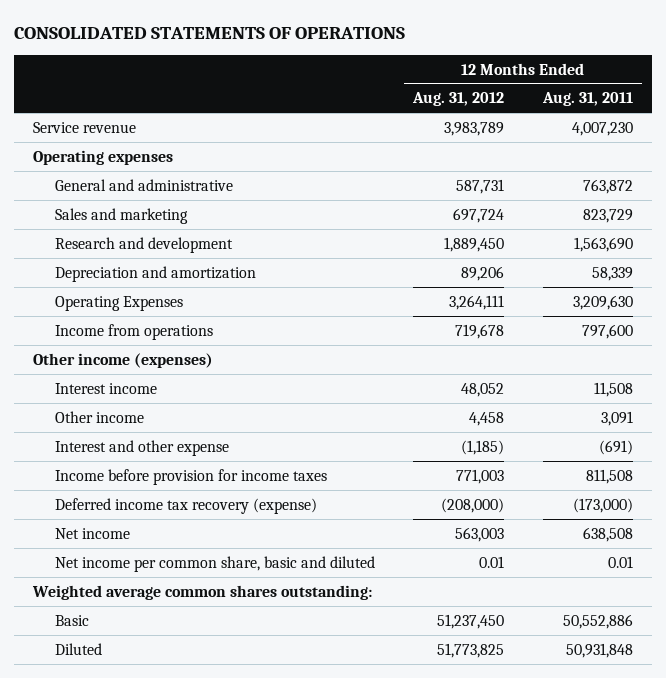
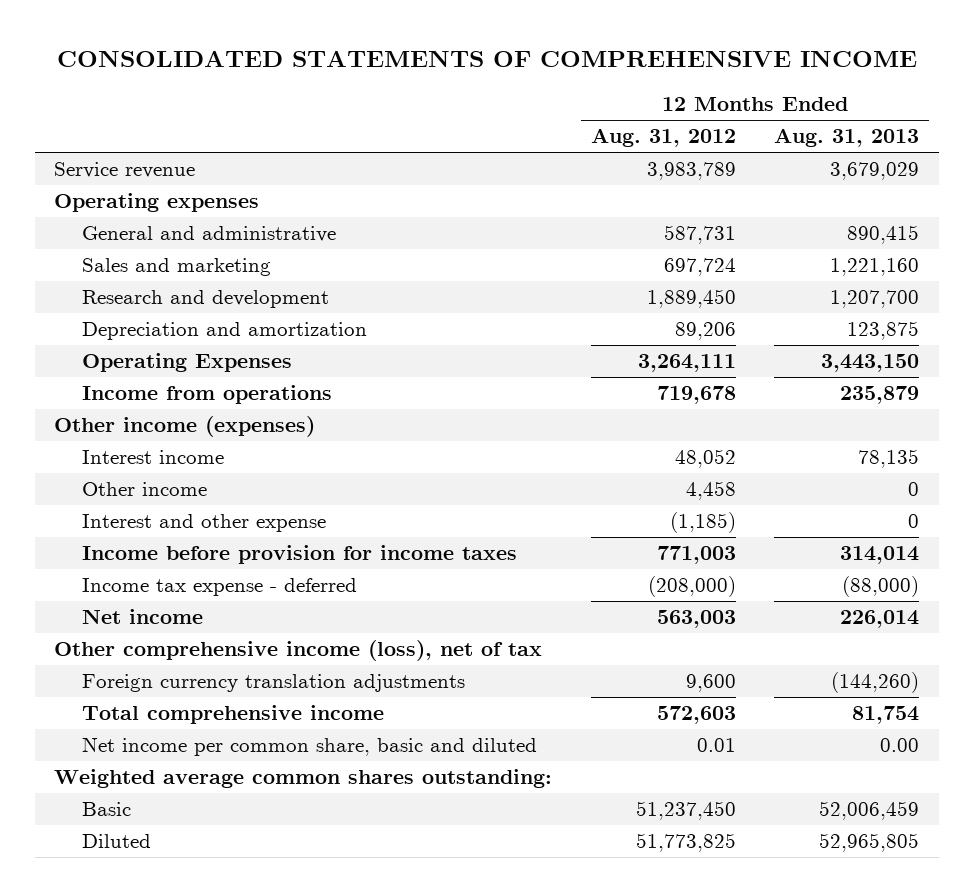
[13,26,405,39] CONSOLIDATED STATEMENTS OF OPERATIONS -> [56,50,917,68] CONSOLIDATED STATEMENTS OF COMPREHENSIVE INCOME
[541,92,633,107] Aug. 31, 2011 -> none
none -> [774,128,920,148] Aug. 31, 2013
[54,497,317,514] Deferred income tax recovery (expense) -> [82,578,358,597] Income tax expense - deferred
none -> [54,640,543,662] Other comprehensive income (loss), net of tax
none -> [82,674,466,693] Foreign currency translation adjustments
none -> [82,705,385,725] Total comprehensive income

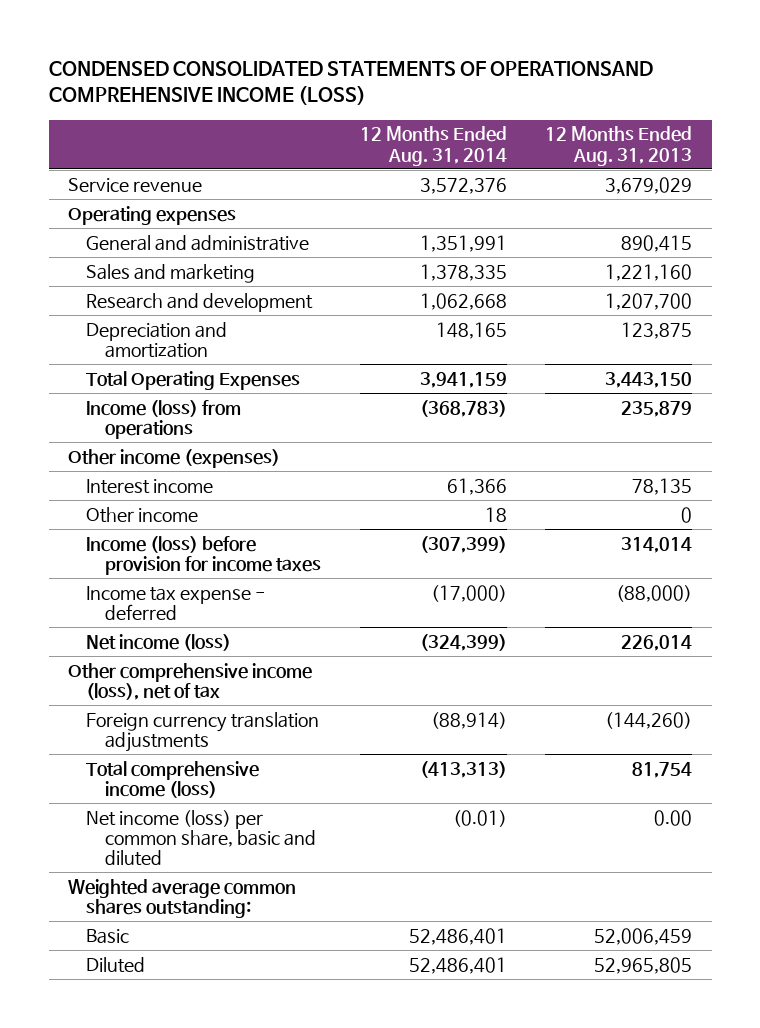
[56,50,917,68] CONSOLIDATED STATEMENTS OF COMPREHENSIVE INCOME -> [48,60,653,106] CONDENSED CONSOLIDATED STATEMENTS OF OPERATIONSAND COMPREHENSIVE INCOME (LOSS)
[590,128,736,148] Aug. 31, 2012 -> none
none -> [359,126,507,166] 12 Months Ended Aug. 31, 2014
[82,353,293,373] Operating Expenses -> [86,370,301,390] Total Operating Expenses
[82,385,333,405] Income from operations -> [86,399,242,439] Income (loss) from operations
[82,514,327,533] Interest and other expense -> none
[82,545,518,565] Income before provision for income taxes -> [86,535,321,575] Income (loss) before provision for income taxes
[82,609,204,625] Net income -> [86,633,232,651] Net income (loss)
[82,705,385,725] Total comprehensive income -> [86,760,260,798] Total comprehensive income (loss)
[82,737,538,757] Net income per common share, basic and diluted -> [86,809,316,866] Net income (loss) per common share, basic and diluted

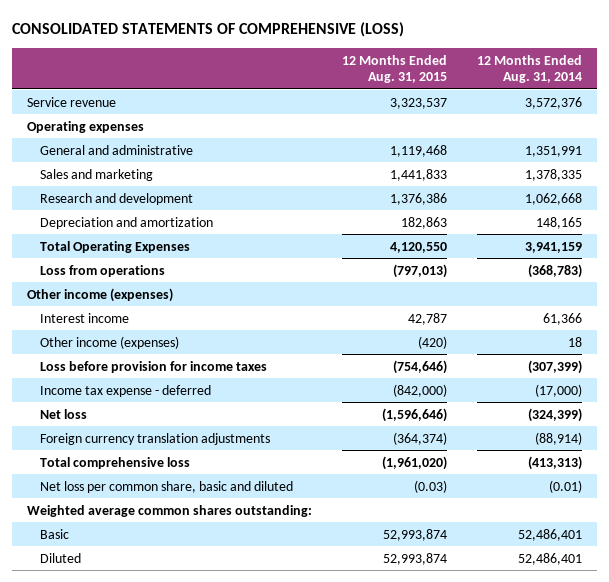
[48,60,653,106] CONDENSED CONSOLIDATED STATEMENTS OF OPERATIONSAND COMPREHENSIVE INCOME (LOSS) -> [12,21,405,37] CONSOLIDATED STATEMENTS OF COMPREHENSIVE (LOSS)
[545,126,693,166] 12 Months Ended Aug. 31, 2013 -> none
none -> [341,54,447,84] 12 Months Ended Aug. 31, 2015
[86,399,242,439] Income (loss) from operations -> [39,264,165,277] Loss from operations
[86,506,199,523] Other income -> [39,335,179,349] Other income (expenses)
[86,535,321,575] Income (loss) before provision for income taxes -> [39,360,267,373] Loss before provision for income taxes
[68,662,313,700] Other comprehensive income (loss), net of tax -> none
[86,633,232,651] Net income (loss) -> [39,408,87,419] Net loss
[86,760,260,798] Total comprehensive income (loss) -> [39,456,190,469] Total comprehensive loss
[86,809,316,866] Net income (loss) per common share, basic and diluted -> [39,480,293,493] Net loss per common share, basic and diluted

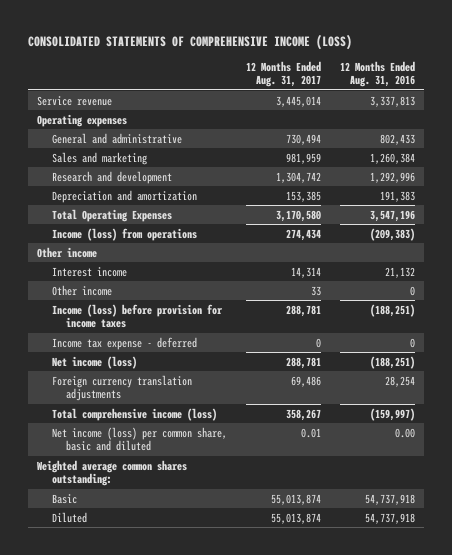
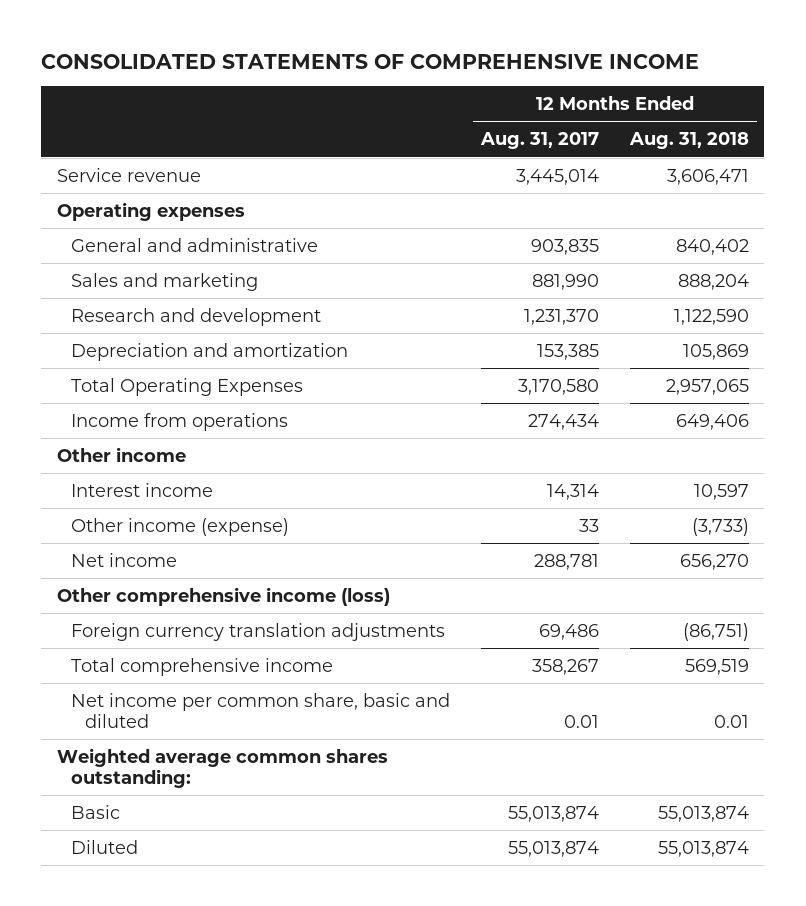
[27,33,352,50] CONSOLIDATED STATEMENTS OF COMPREHENSIVE INCOME (LOSS) -> [41,53,700,69] CONSOLIDATED STATEMENTS OF COMPREHENSIVE INCOME
[339,60,415,88] 12 Months Ended Aug. 31, 2016 -> none
none -> [628,132,749,150] Aug. 31, 2018
[285,133,321,145] 730,494 -> [530,238,599,255] 903,835
[285,152,321,164] 981,959 -> [531,273,599,290] 881,990
[275,171,321,183] 1,304,742 -> [523,308,599,325] 1,231,370
[51,227,197,241] Income (loss) from operations -> [70,412,288,431] Income from operations
[51,303,223,329] Income (loss) before provision for income taxes -> none
[51,336,197,350] Income tax expense - deferred -> none
[51,284,112,296] Other income -> [70,517,289,536] Other income (expense)
[51,355,137,369] Net income (loss) -> [70,552,177,567] Net income
none -> [56,586,390,606] Other comprehensive income (loss)
[51,407,217,421] Total comprehensive income (loss) -> [70,657,333,676] Total comprehensive income
[51,426,227,452] Net income (loss) per common share, basic and diluted -> [70,692,450,729] Net income per common share, basic and diluted

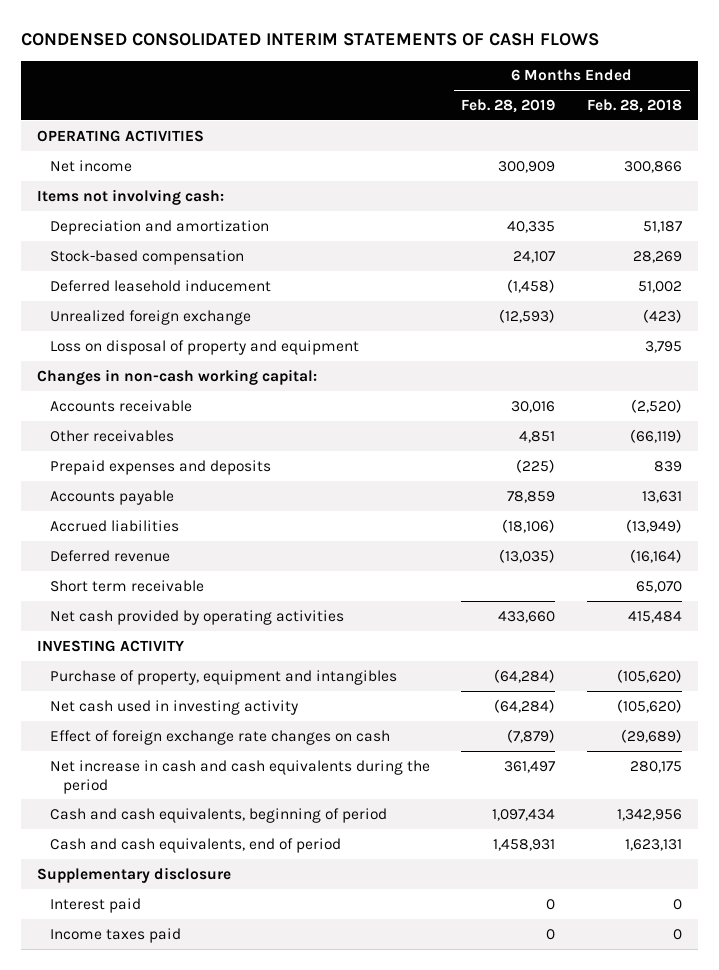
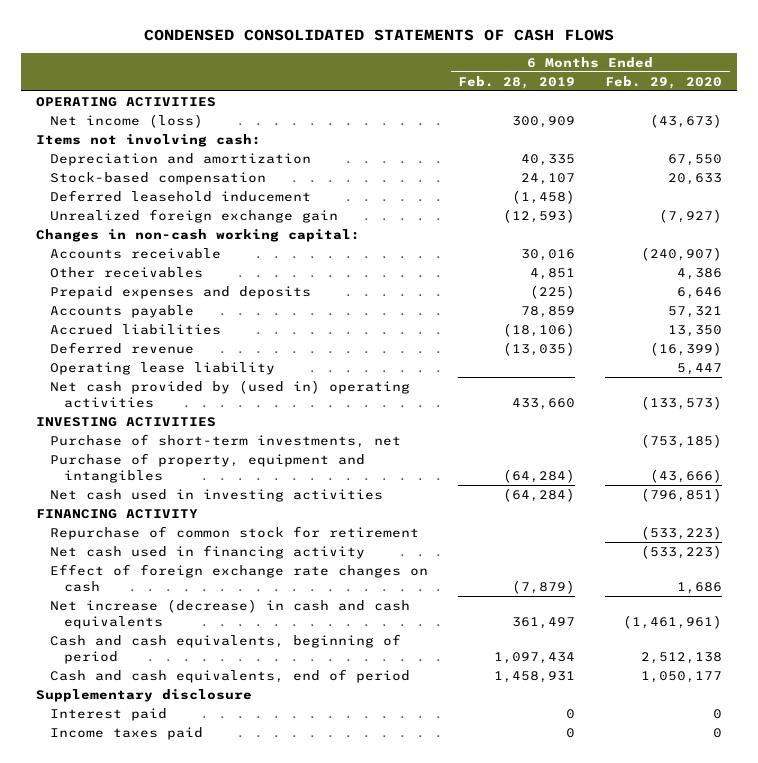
[21,33,600,47] CONDENSED CONSOLIDATED INTERIM STATEMENTS OF CASH FLOWS -> [144,29,615,42] CONDENSED CONSOLIDATED STATEMENTS OF CASH FLOWS
[586,99,682,114] Feb. 28, 2018 -> none
none -> [605,75,723,89] Feb. 29, 2020
[49,159,132,172] Net income -> [49,113,203,128] Net income (loss)
[49,339,359,355] Loss on disposal of property and equipment -> none
[49,309,251,325] Unrealized foreign exchange -> [49,208,338,223] Unrealized foreign exchange gain
[49,579,204,592] Short term receivable -> none
none -> [49,361,275,375] Operating lease liability
[49,609,344,625] Net cash provided by operating activities -> [49,379,410,408] Net cash provided by (used in) operating activities
[37,639,185,652] INVESTING ACTIVITY -> [35,416,216,427] INVESTING ACTIVITIES
none -> [49,433,401,448] Purchase of short-term investments, net
[49,699,298,715] Net cash used in investing activity -> [49,488,383,502] Net cash used in investing activities
none -> [35,508,198,519] FINANCING ACTIVITY
none -> [49,525,419,540] Repurchase of common stock for retirement
none -> [49,544,365,559] Net cash used in financing activity
[49,759,430,794] Net increase in cash and cash equivalents during the period -> [49,598,410,629] Net increase (decrease) in cash and cash equivalents

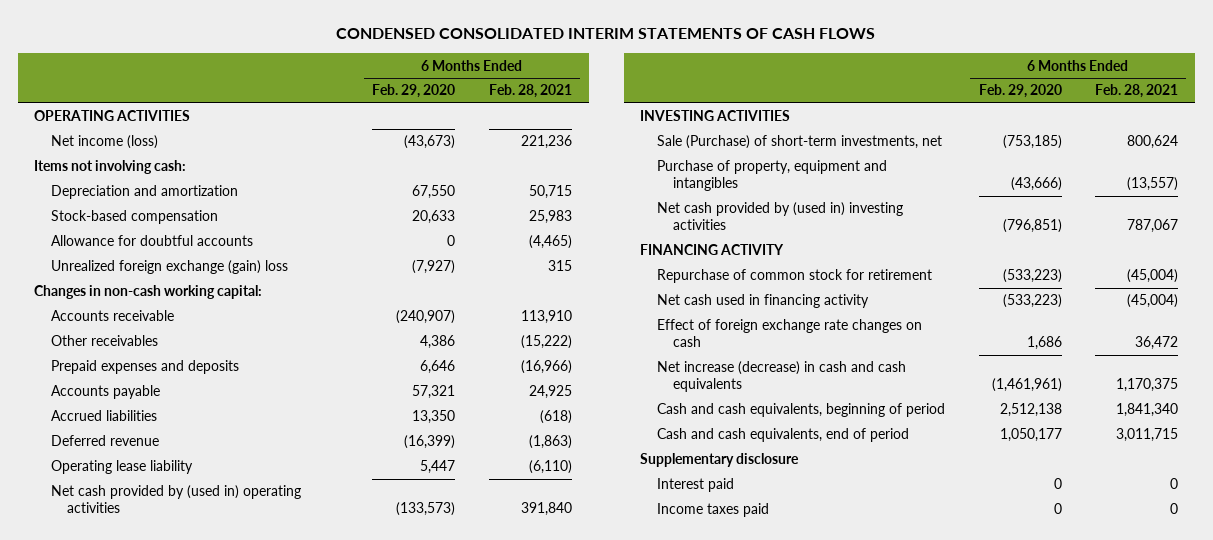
[144,29,615,42] CONDENSED CONSOLIDATED STATEMENTS OF CASH FLOWS -> [336,28,876,40] CONDENSED CONSOLIDATED INTERIM STATEMENTS OF CASH FLOWS
[458,75,576,89] Feb. 28, 2019 -> none
none -> [489,84,573,99] Feb. 28, 2021
[49,189,311,202] Deferred leasehold inducement -> none
none -> [50,235,253,247] Allowance for doubtful accounts
[49,208,338,223] Unrealized foreign exchange gain -> [50,260,288,275] Unrealized foreign exchange (gain) loss
[49,433,401,448] Purchase of short-term investments, net -> [656,135,942,150] Sale (Purchase) of short-term investments, net
[49,488,383,502] Net cash used in investing activities -> [656,202,903,231] Net cash provided by (used in) investing activities

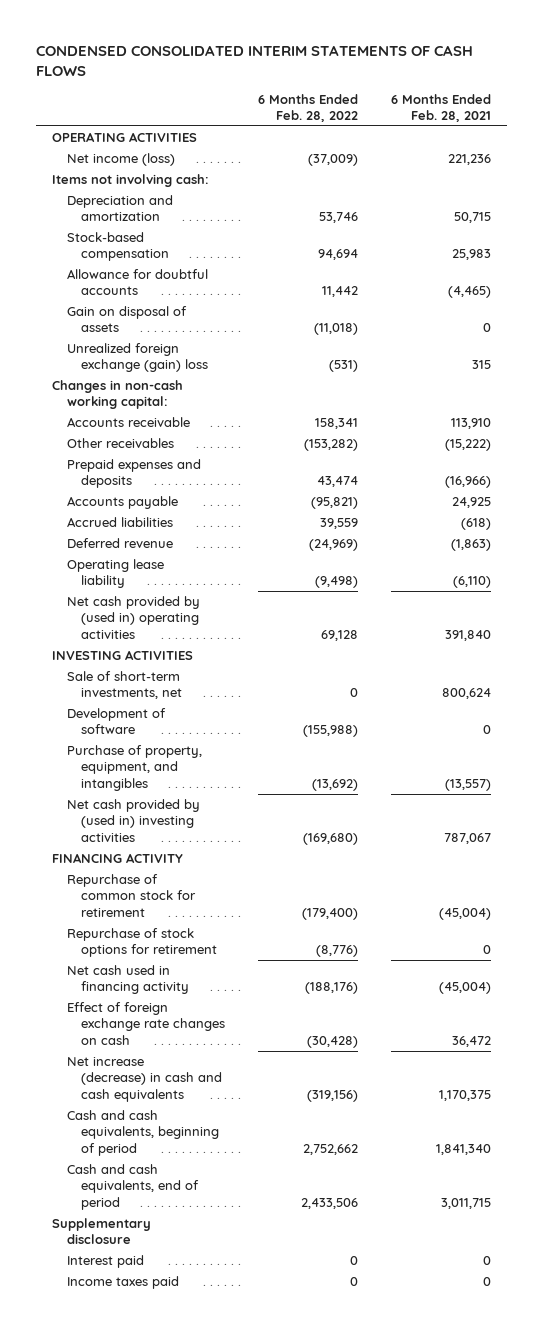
[372,84,456,99] Feb. 29, 2020 -> none
none -> [257,93,358,123] 6 Months Ended Feb. 28, 2022
none -> [66,305,187,333] Gain on disposal of assets
[656,135,942,150] Sale (Purchase) of short-term investments, net -> [66,670,182,700] Sale of short-term investments, net
none -> [66,707,166,735] Development of software
[656,160,887,192] Purchase of property, equipment and intangibles -> [66,744,202,792] Purchase of property, equipment, and intangibles
none -> [66,927,217,958] Repurchase of stock options for retirement

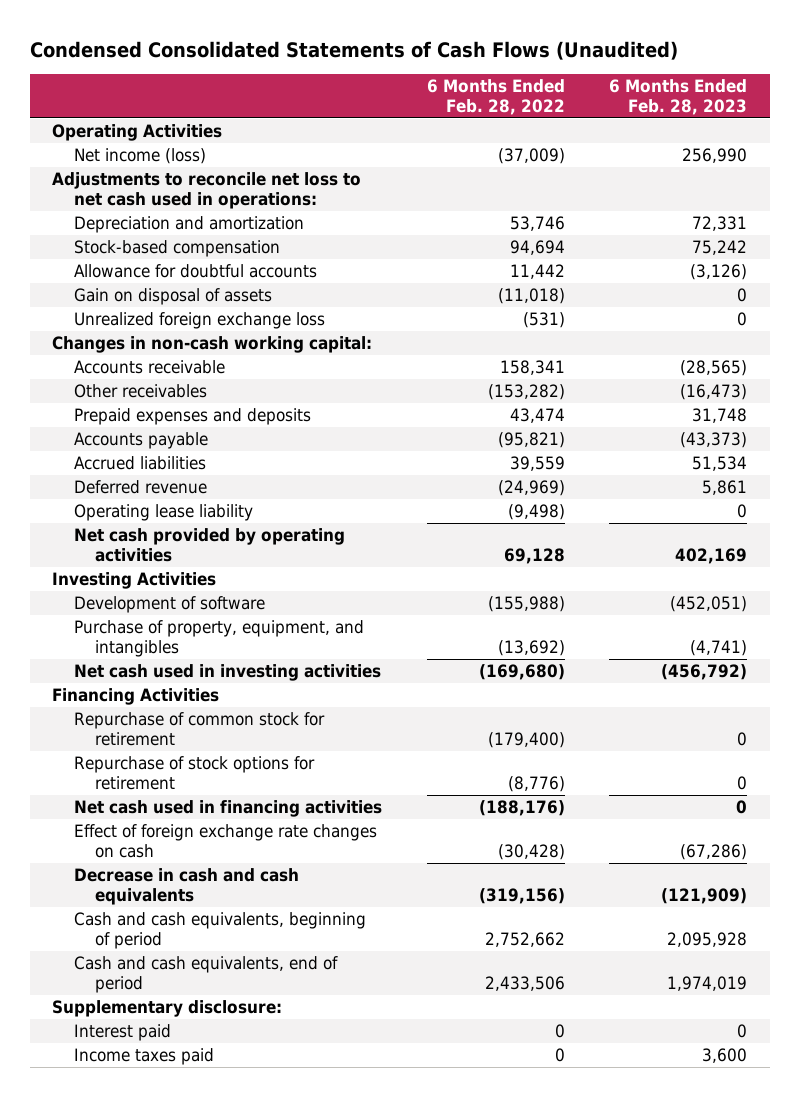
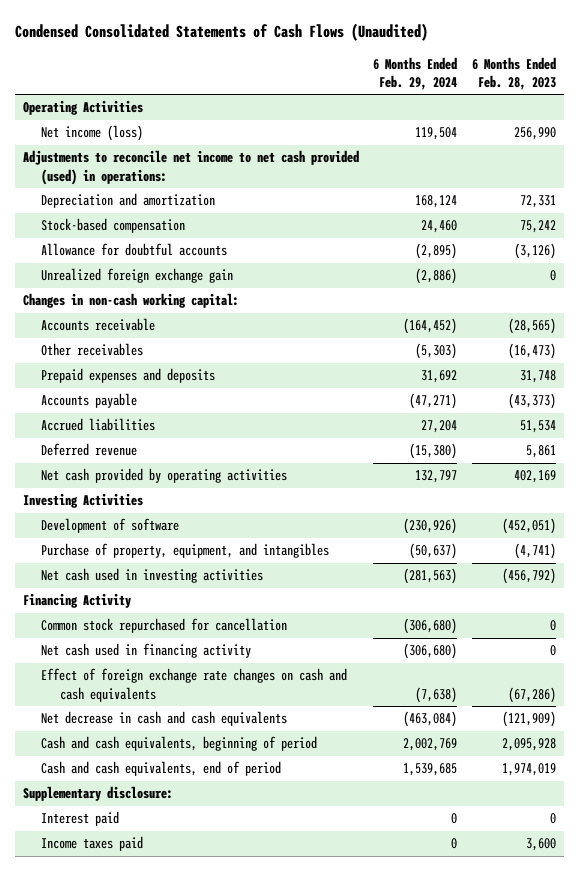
[426,79,565,115] 6 Months Ended Feb. 28, 2022 -> none
none -> [373,56,458,90] 6 Months Ended Feb. 29, 2024
[52,172,362,210] Adjustments to reconcile net loss to net cash used in operations: -> [22,150,359,185] Adjustments to reconcile net income to net cash provided (used) in operations:
[73,288,272,306] Gain on disposal of assets -> none
[73,312,325,330] Unrealized foreign exchange loss -> [41,268,234,284] Unrealized foreign exchange gain
[73,504,253,522] Operating lease liability -> none
[73,756,315,791] Repurchase of stock options for retirement -> none
[52,688,220,706] Financing Activities -> [22,593,131,609] Financing Activity
[73,712,325,747] Repurchase of common stock for retirement -> [41,618,288,634] Common stock repurchased for cancellation
[73,800,382,818] Net cash used in financing activities -> [41,643,252,659] Net cash used in financing activity
[73,824,377,859] Effect of foreign exchange rate changes on cash -> [41,668,348,702] Effect of foreign exchange rate changes on cash and cash equivalents
[73,868,299,906] Decrease in cash and cash equivalents -> [41,711,288,727] Net decrease in cash and cash equivalents

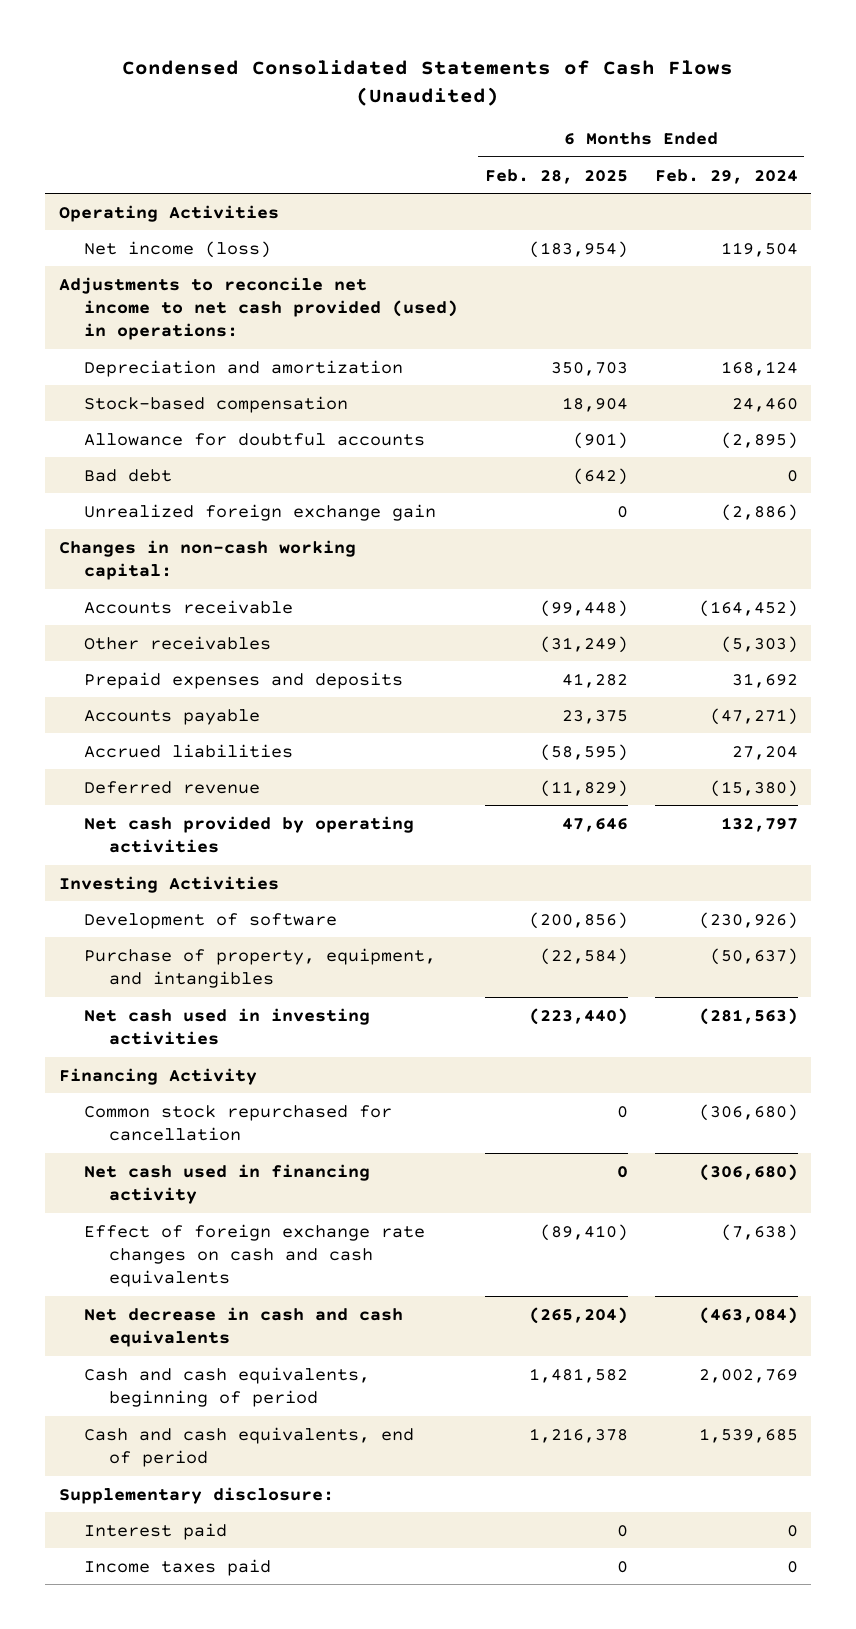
[472,56,557,90] 6 Months Ended Feb. 28, 2023 -> none
none -> [484,168,628,184] Feb. 28, 2025
none -> [83,468,172,482] Bad debt

